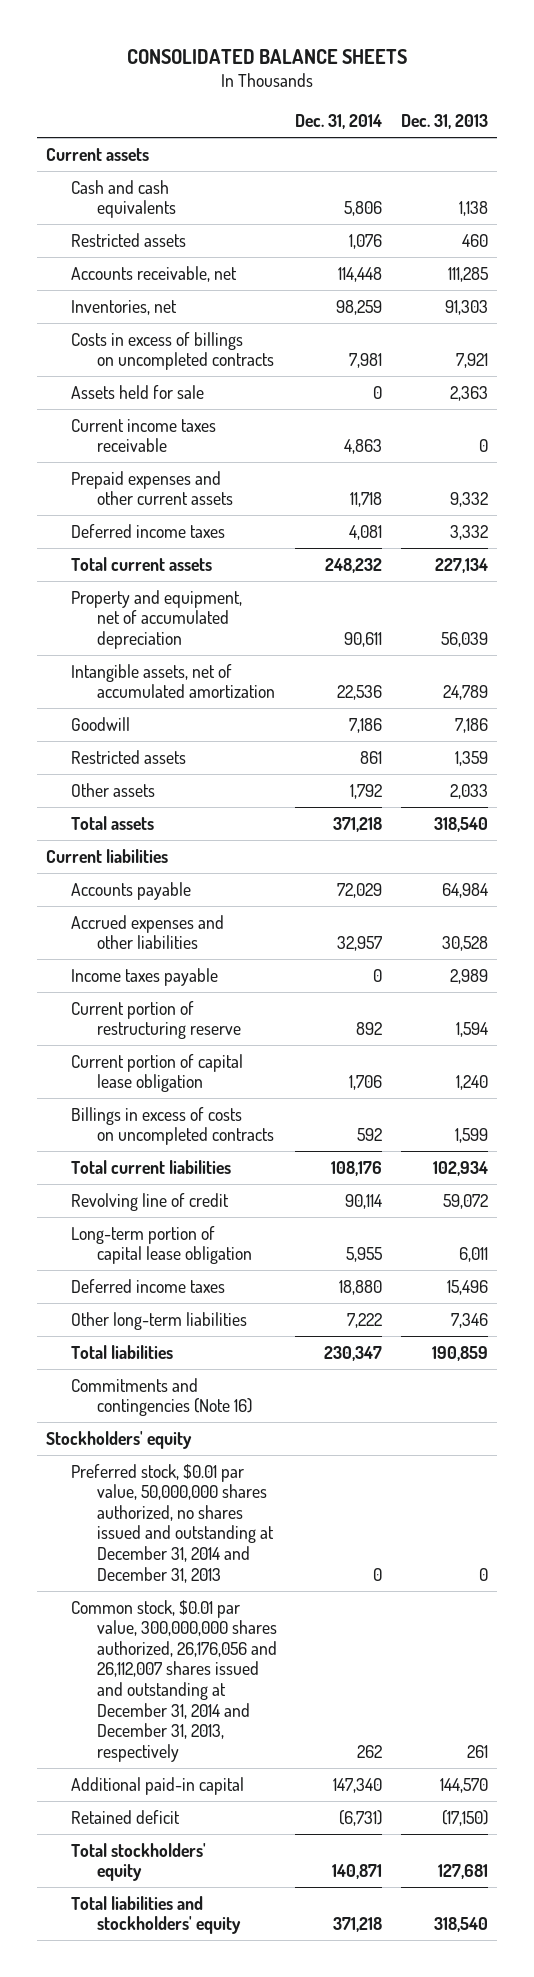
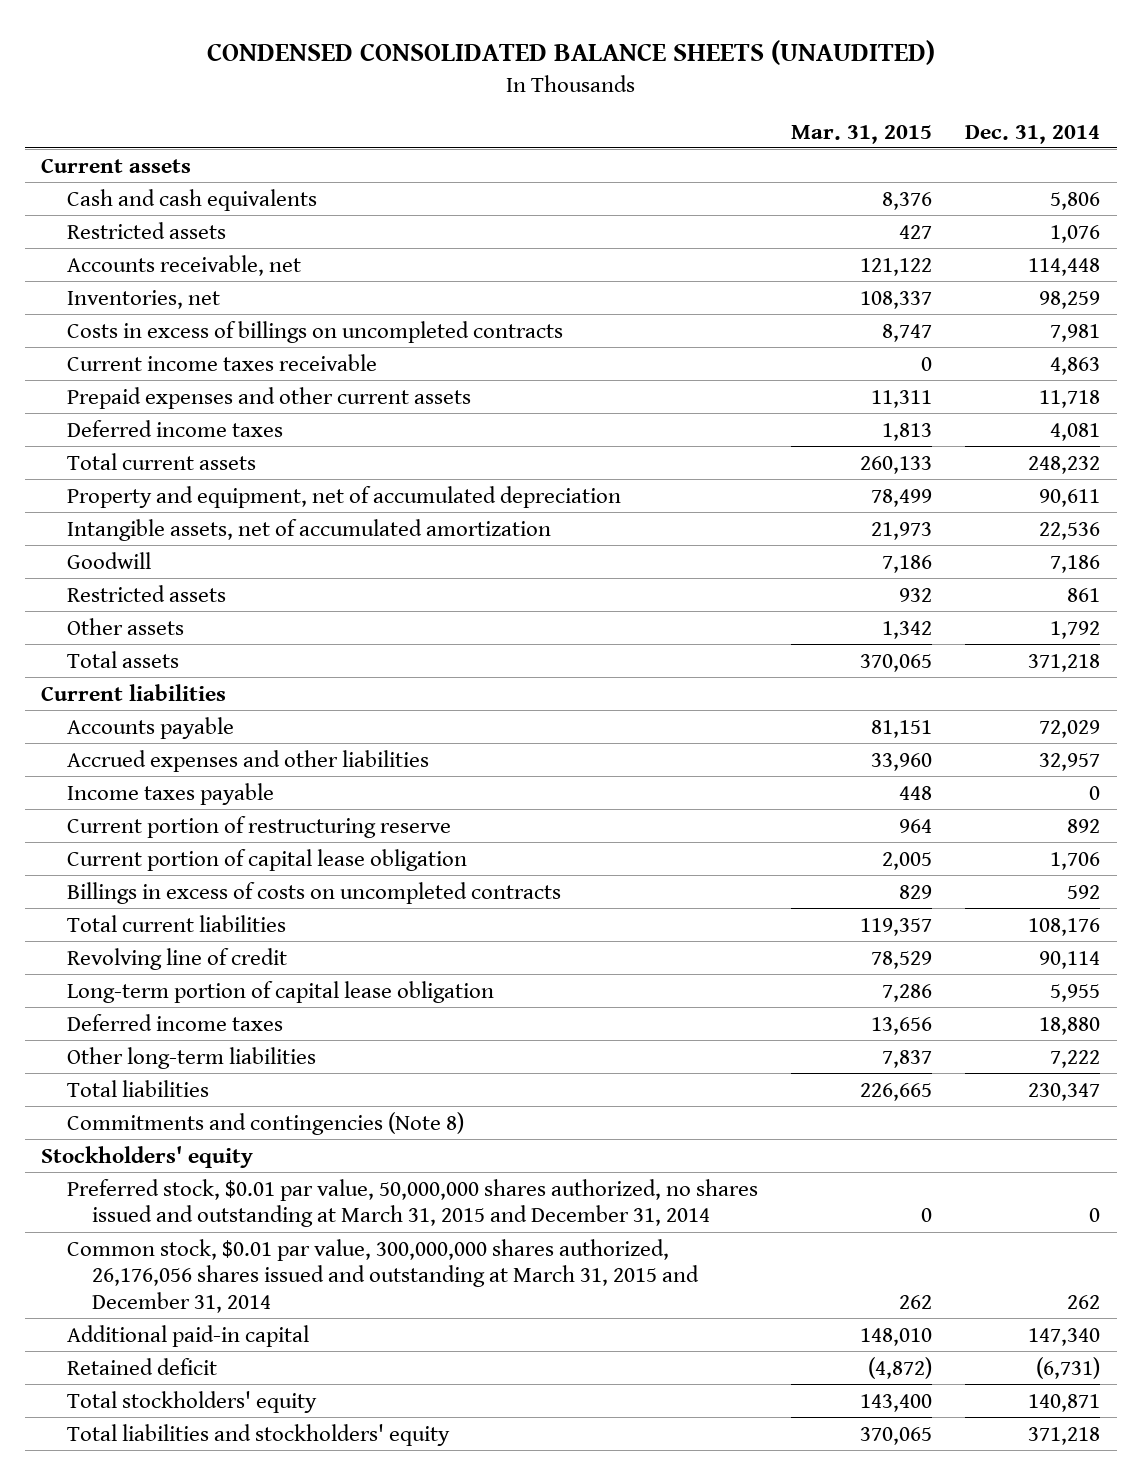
[126,48,407,64] CONSOLIDATED BALANCE SHEETS -> [206,39,935,65] CONDENSED CONSOLIDATED BALANCE SHEETS (UNAUDITED)
[400,114,488,130] Dec. 31, 2013 -> none
none -> [790,124,932,144] Mar. 31, 2015
[71,384,205,399] Assets held for sale -> none
[71,1377,252,1417] Commitments and contingencies (Note 16) -> [66,1111,464,1135] Commitments and contingencies (Note 8)
[71,1463,274,1583] Preferred stock, $0.01 par value, 50,000,000 shares authorized, no shares issued and outstanding at December 31, 2014 and December 31, 2013 -> [66,1178,758,1228] Preferred stock, $0.01 par value, 50,000,000 shares authorized, no shares issued and outstanding at March 31, 2015 and December 31, 2014
[71,1599,277,1762] Common stock, $0.01 par value, 300,000,000 shares authorized, 26,176,056 and 26,112,007 shares issued and outstanding at December 31, 2014 and December 31, 2013, respectively -> [66,1238,700,1313] Common stock, $0.01 par value, 300,000,000 shares authorized, 26,176,056 shares issued and outstanding at March 31, 2015 and December 31, 2014

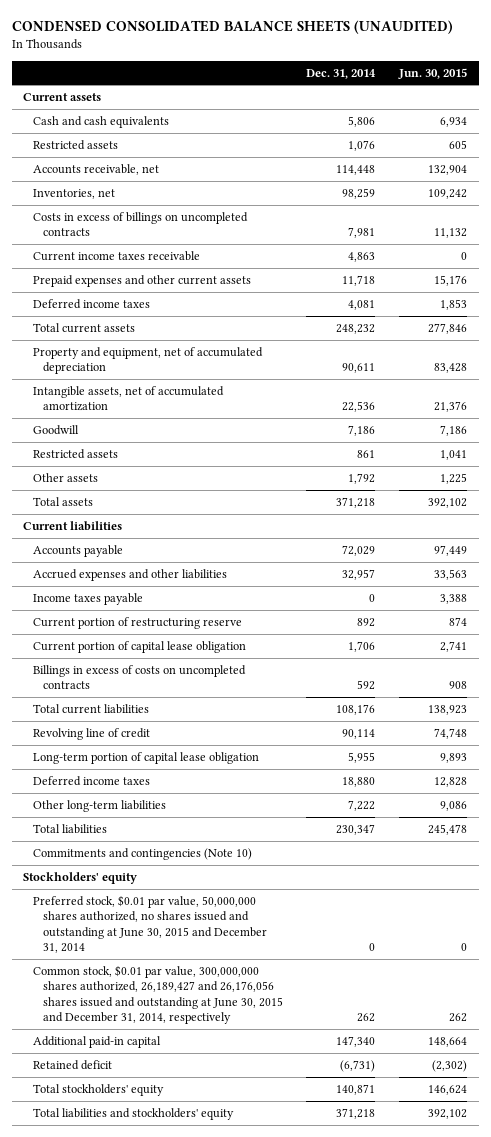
[790,124,932,144] Mar. 31, 2015 -> none
none -> [398,67,468,79] Jun. 30, 2015
[66,1111,464,1135] Commitments and contingencies (Note 8) -> [33,847,253,860] Commitments and contingencies (Note 10)
[66,1178,758,1228] Preferred stock, $0.01 par value, 50,000,000 shares authorized, no shares issued and outstanding at March 31, 2015 and December 31, 2014 -> [33,894,267,953] Preferred stock, $0.01 par value, 50,000,000 shares authorized, no shares issued and outstanding at June 30, 2015 and December 31, 2014
[66,1238,700,1313] Common stock, $0.01 par value, 300,000,000 shares authorized, 26,176,056 shares issued and outstanding at March 31, 2015 and December 31, 2014 -> [33,964,283,1024] Common stock, $0.01 par value, 300,000,000 shares authorized, 26,189,427 and 26,176,056 shares issued and outstanding at June 30, 2015 and December 31, 2014, respectively

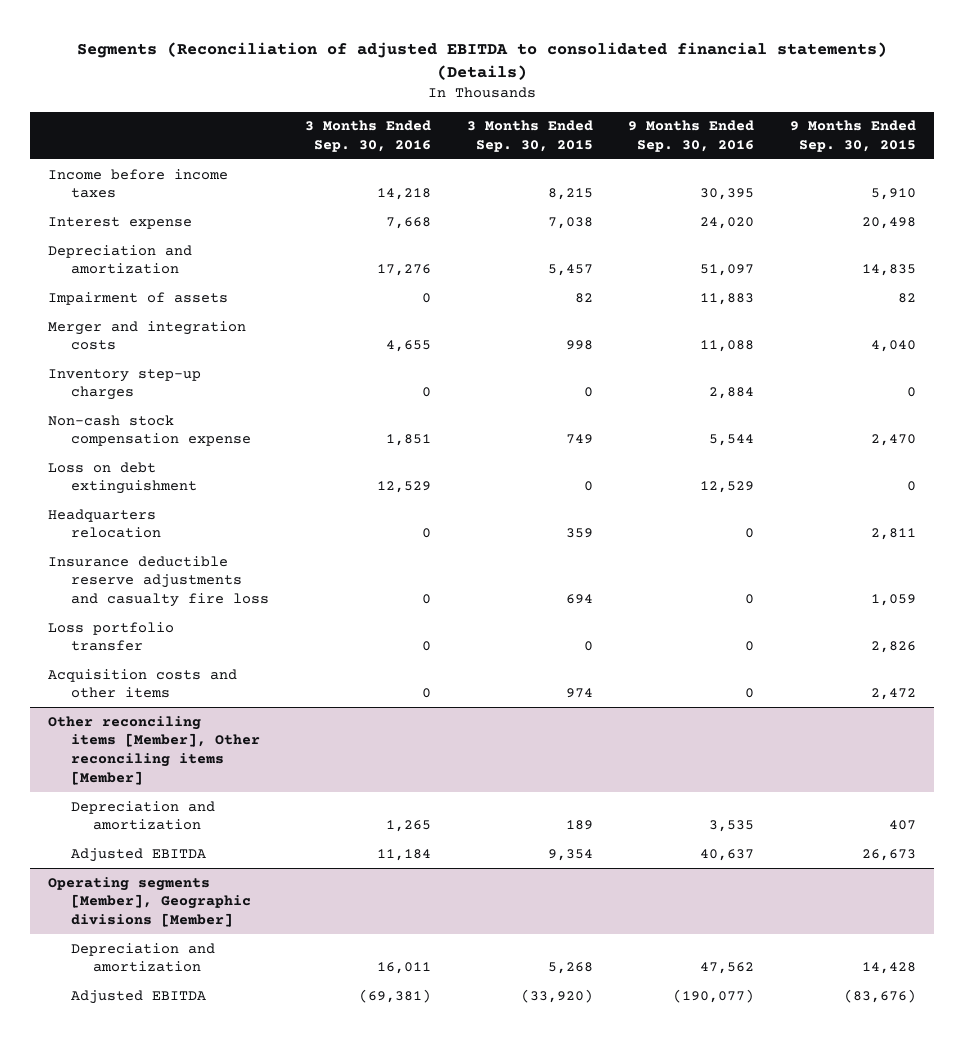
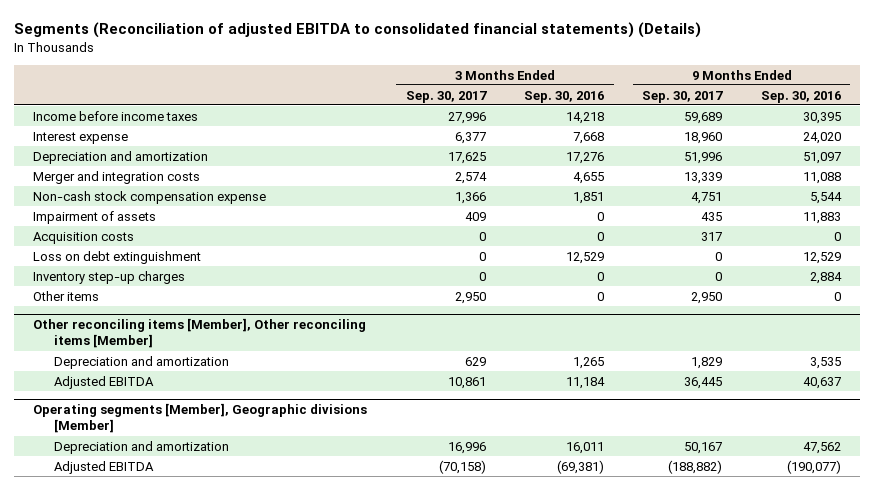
[466,120,593,152] 3 Months Ended Sep. 30, 2015 -> none
[790,120,917,152] 9 Months Ended Sep. 30, 2015 -> none
none -> [405,90,487,103] Sep. 30, 2017
none -> [642,90,724,103] Sep. 30, 2017
[48,291,229,305] Impairment of assets -> [33,210,157,224] Impairment of assets
none -> [33,231,135,244] Acquisition costs
[48,508,161,539] Headquarters relocation -> none
[48,555,269,607] Insurance deductible reserve adjustments and casualty fire loss -> none
[48,621,175,652] Loss portfolio transfer -> none
[48,368,202,401] Inventory step-up charges -> [33,270,186,284] Inventory step-up charges
[48,668,238,699] Acquisition costs and other items -> [33,290,100,301] Other items

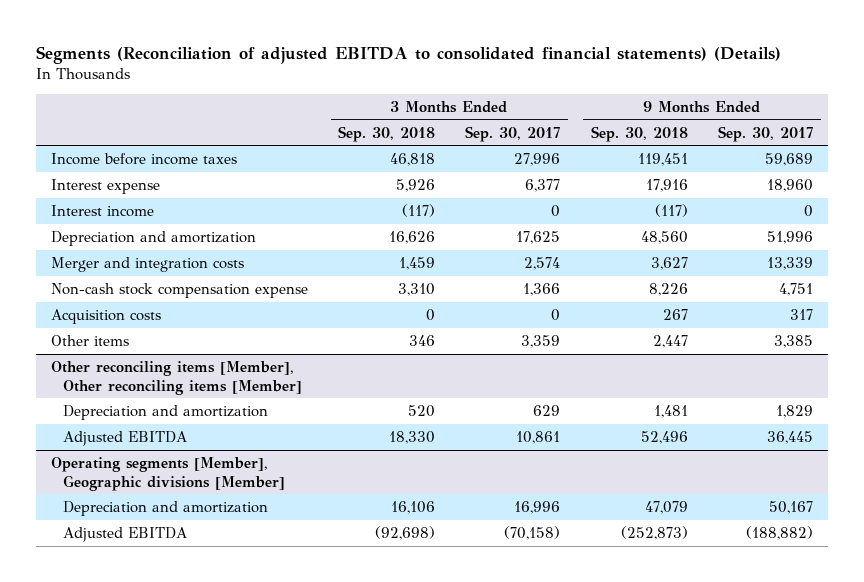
[523,90,604,103] Sep. 30, 2016 -> none
[760,90,841,103] Sep. 30, 2016 -> none
none -> [338,125,436,142] Sep. 30, 2018
none -> [590,125,688,142] Sep. 30, 2018
none -> [50,204,154,217] Interest income
[33,210,157,224] Impairment of assets -> none
[33,250,202,264] Loss on debt extinguishment -> none
[33,270,186,284] Inventory step-up charges -> none
[454,291,486,304] 2,950 -> [521,334,561,348] 3,359
[691,291,723,304] 2,950 -> [774,334,814,348] 3,385

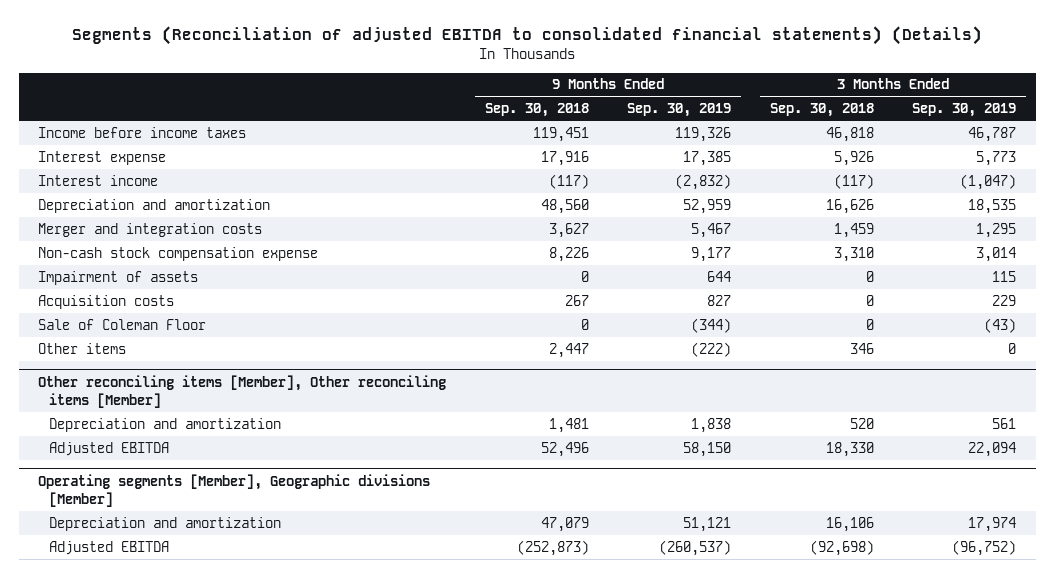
[465,125,561,142] Sep. 30, 2017 -> none
[718,125,814,142] Sep. 30, 2017 -> none
none -> [627,103,732,118] Sep. 30, 2019
none -> [912,103,1017,118] Sep. 30, 2019
none -> [38,270,199,285] Impairment of assets
none -> [38,318,207,330] Sale of Coleman Floor

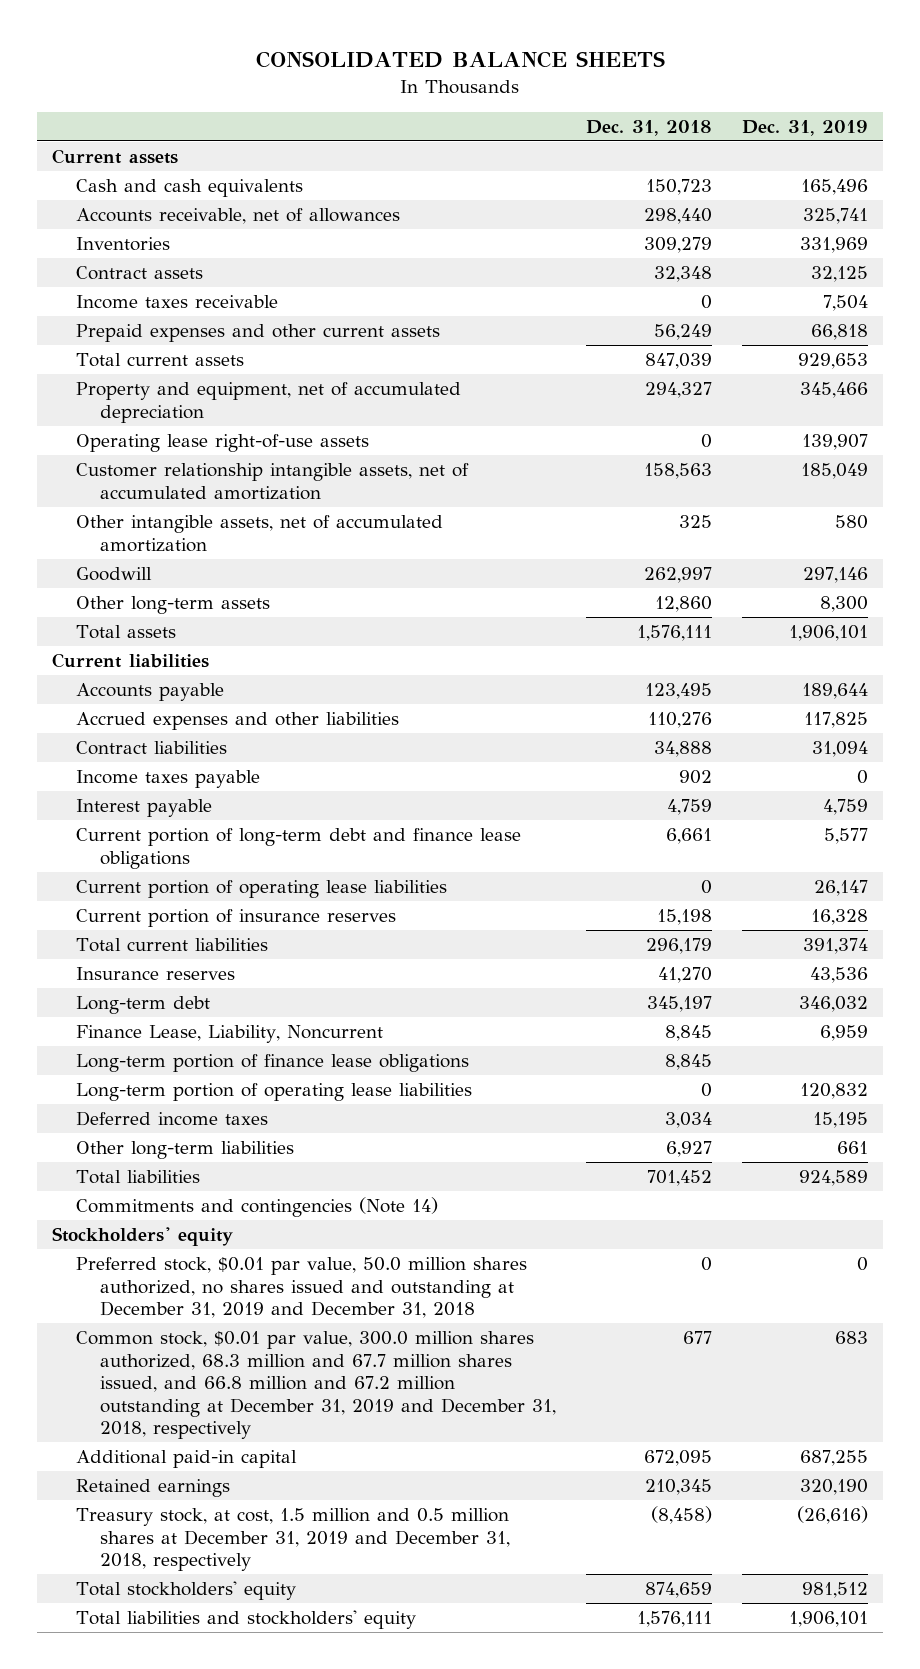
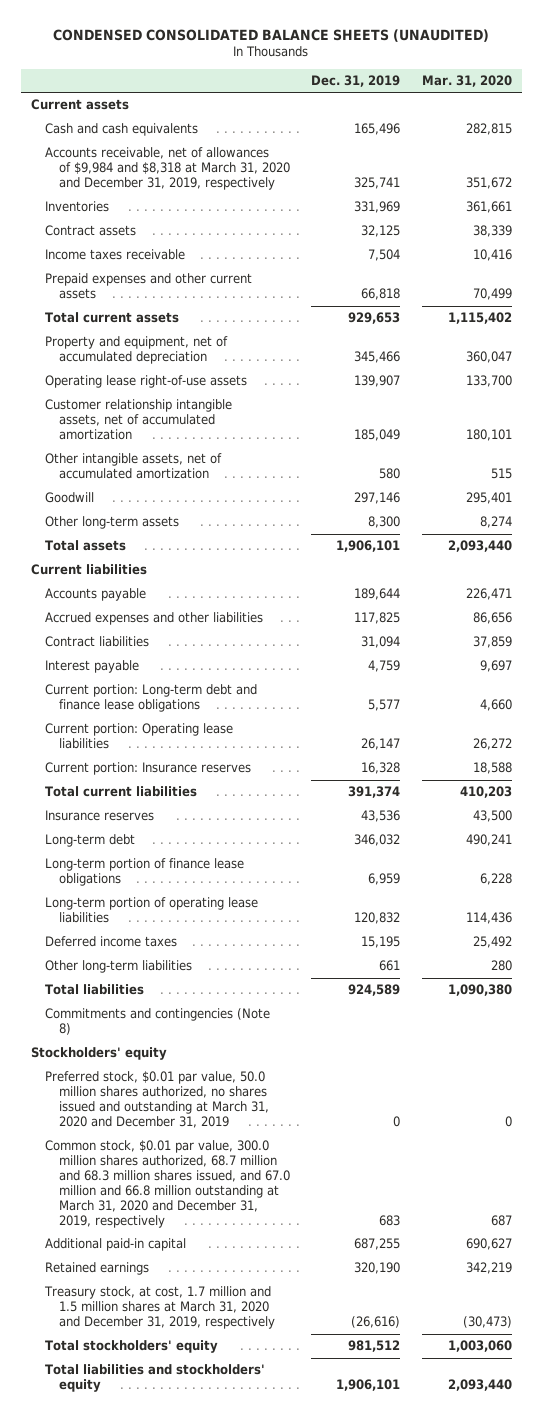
[256,50,666,68] CONSOLIDATED BALANCE SHEETS -> [53,28,490,42] CONDENSED CONSOLIDATED BALANCE SHEETS (UNAUDITED)
[586,119,713,136] Dec. 31, 2018 -> none
none -> [421,74,512,87] Mar. 31, 2020
[76,208,401,225] Accounts receivable, net of allowances -> [44,147,290,191] Accounts receivable, net of allowances of $9,984 and $8,318 at March 31, 2020 and December 31, 2019, respectively
[76,770,261,789] Income taxes payable -> none
[76,828,522,869] Current portion of long-term debt and finance lease obligations -> [44,684,257,713] Current portion: Long-term debt and finance lease obligations
[76,880,448,899] Current portion of operating lease liabilities -> [44,723,233,750] Current portion: Operating lease liabilities
[76,909,397,928] Current portion of insurance reserves -> [44,762,251,776] Current portion: Insurance reserves
[76,1054,470,1073] Long-term portion of finance lease obligations -> none
[76,1025,384,1044] Finance Lease, Liability, Noncurrent -> [44,858,244,887] Long-term portion of finance lease obligations
[76,1197,439,1218] Commitments and contingencies (Note 14) -> [44,1008,270,1036] Commitments and contingencies (Note 8)
[76,1257,528,1319] Preferred stock, $0.01 par value, 50.0 million shares authorized, no shares issued and outstanding at December 31, 2019 and December 31, 2018 -> [44,1071,269,1129] Preferred stock, $0.01 par value, 50.0 million shares authorized, no shares issued and outstanding at March 31, 2020 and December 31, 2019
[76,1331,557,1440] Common stock, $0.01 par value, 300.0 million shares authorized, 68.3 million and 67.7 million shares issued, and 66.8 million and 67.2 million outstanding at December 31, 2019 and December 31, 2018, respectively -> [44,1140,290,1228] Common stock, $0.01 par value, 300.0 million shares authorized, 68.7 million and 68.3 million shares issued, and 67.0 million and 66.8 million outstanding at March 31, 2020 and December 31, 2019, respectively
[76,1508,511,1572] Treasury stock, at cost, 1.5 million and 0.5 million shares at December 31, 2019 and December 31, 2018, respectively -> [43,1286,275,1330] Treasury stock, at cost, 1.7 million and 1.5 million shares at March 31, 2020 and December 31, 2019, respectively

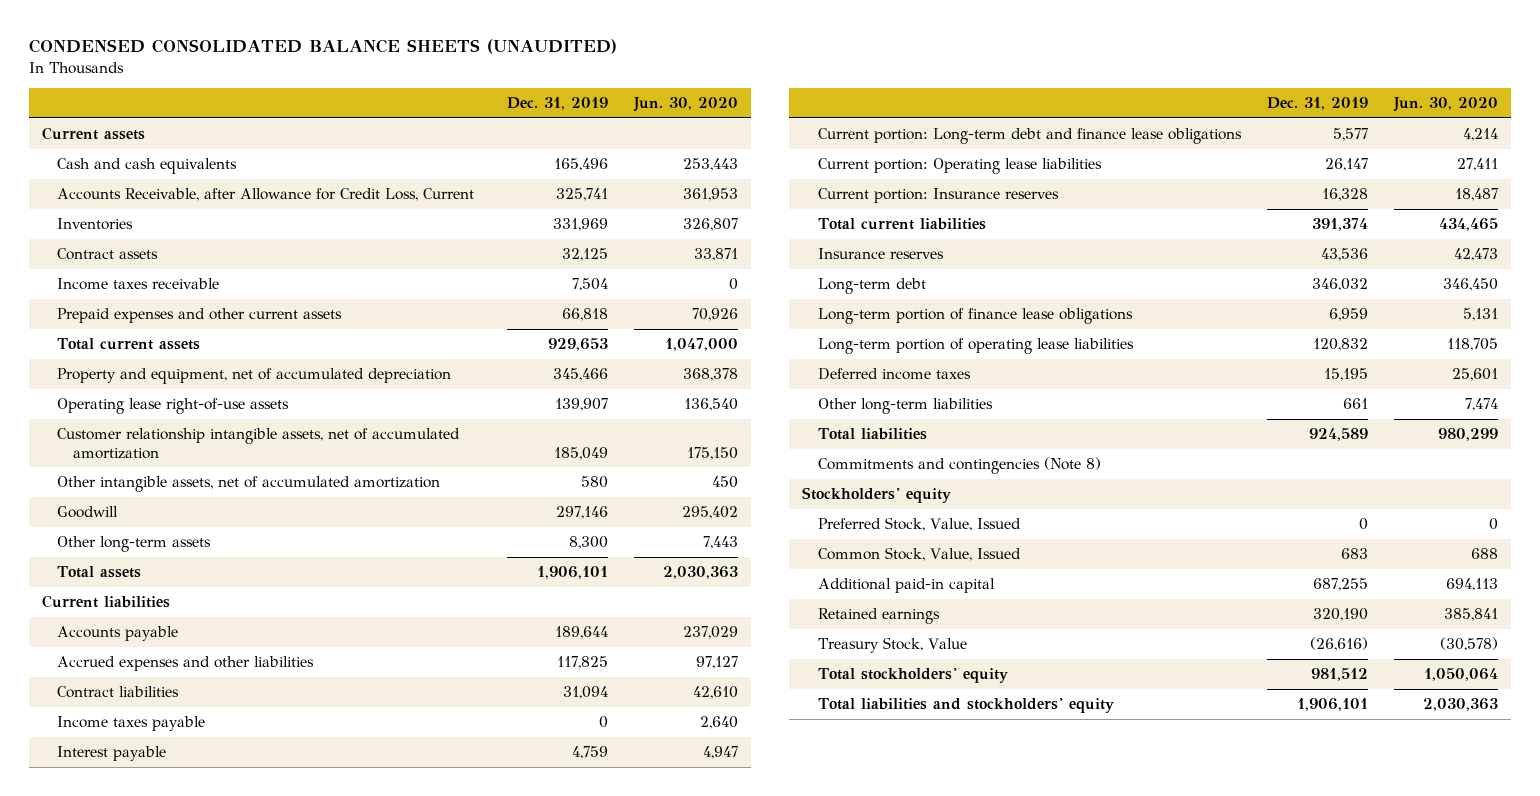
[421,74,512,87] Mar. 31, 2020 -> none
none -> [632,97,738,113] Jun. 30, 2020
[44,147,290,191] Accounts receivable, net of allowances of $9,984 and $8,318 at March 31, 2020 and December 31, 2019, respectively -> [57,188,475,202] Accounts Receivable, after Allowance for Credit Loss, Current
none -> [57,716,206,732] Income taxes payable
[44,1071,269,1129] Preferred stock, $0.01 par value, 50.0 million shares authorized, no shares issued and outstanding at March 31, 2020 and December 31, 2019 -> [817,517,1021,532] Preferred Stock, Value, Issued
[44,1140,290,1228] Common stock, $0.01 par value, 300.0 million shares authorized, 68.7 million and 68.3 million shares issued, and 67.0 million and 66.8 million outstanding at March 31, 2020 and December 31, 2019, respectively -> [817,547,1021,562] Common Stock, Value, Issued
[43,1286,275,1330] Treasury stock, at cost, 1.7 million and 1.5 million shares at March 31, 2020 and December 31, 2019, respectively -> [817,637,967,654] Treasury Stock, Value

